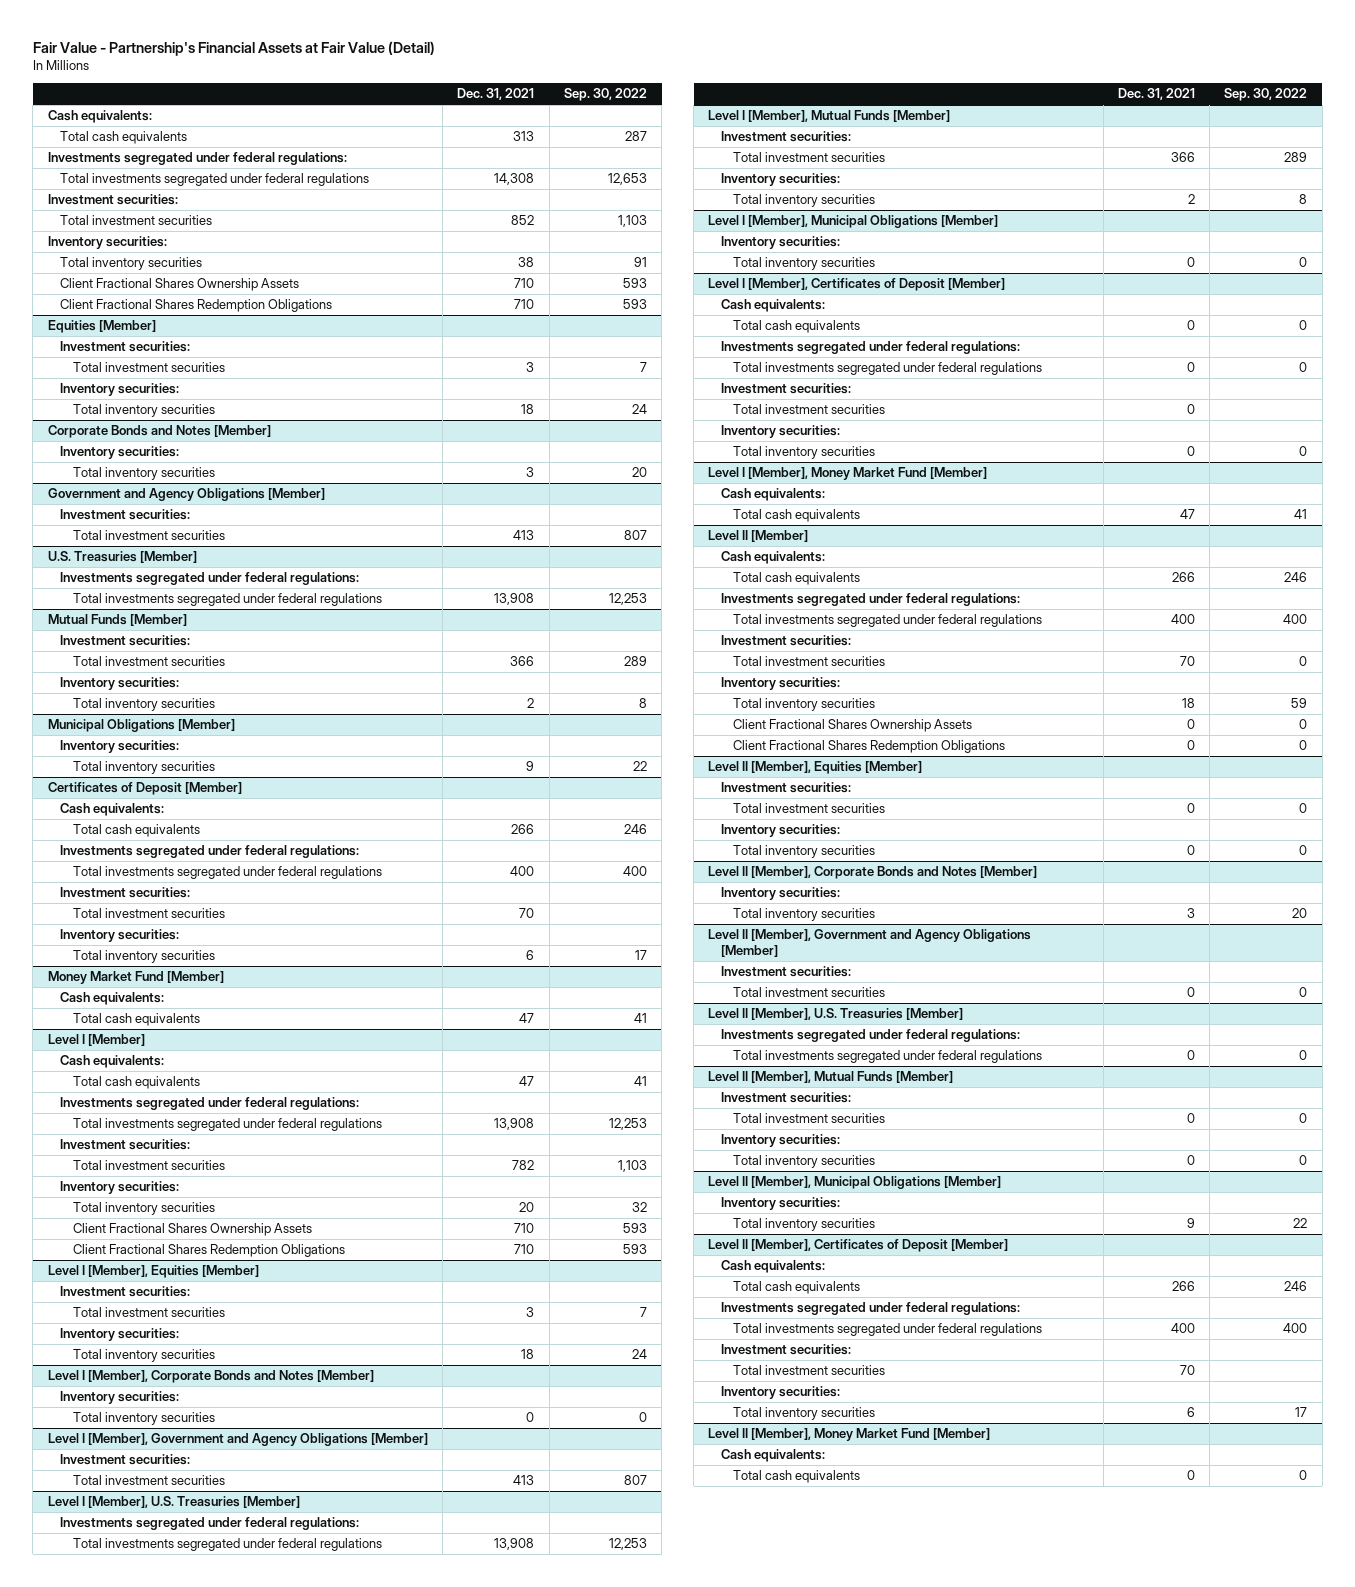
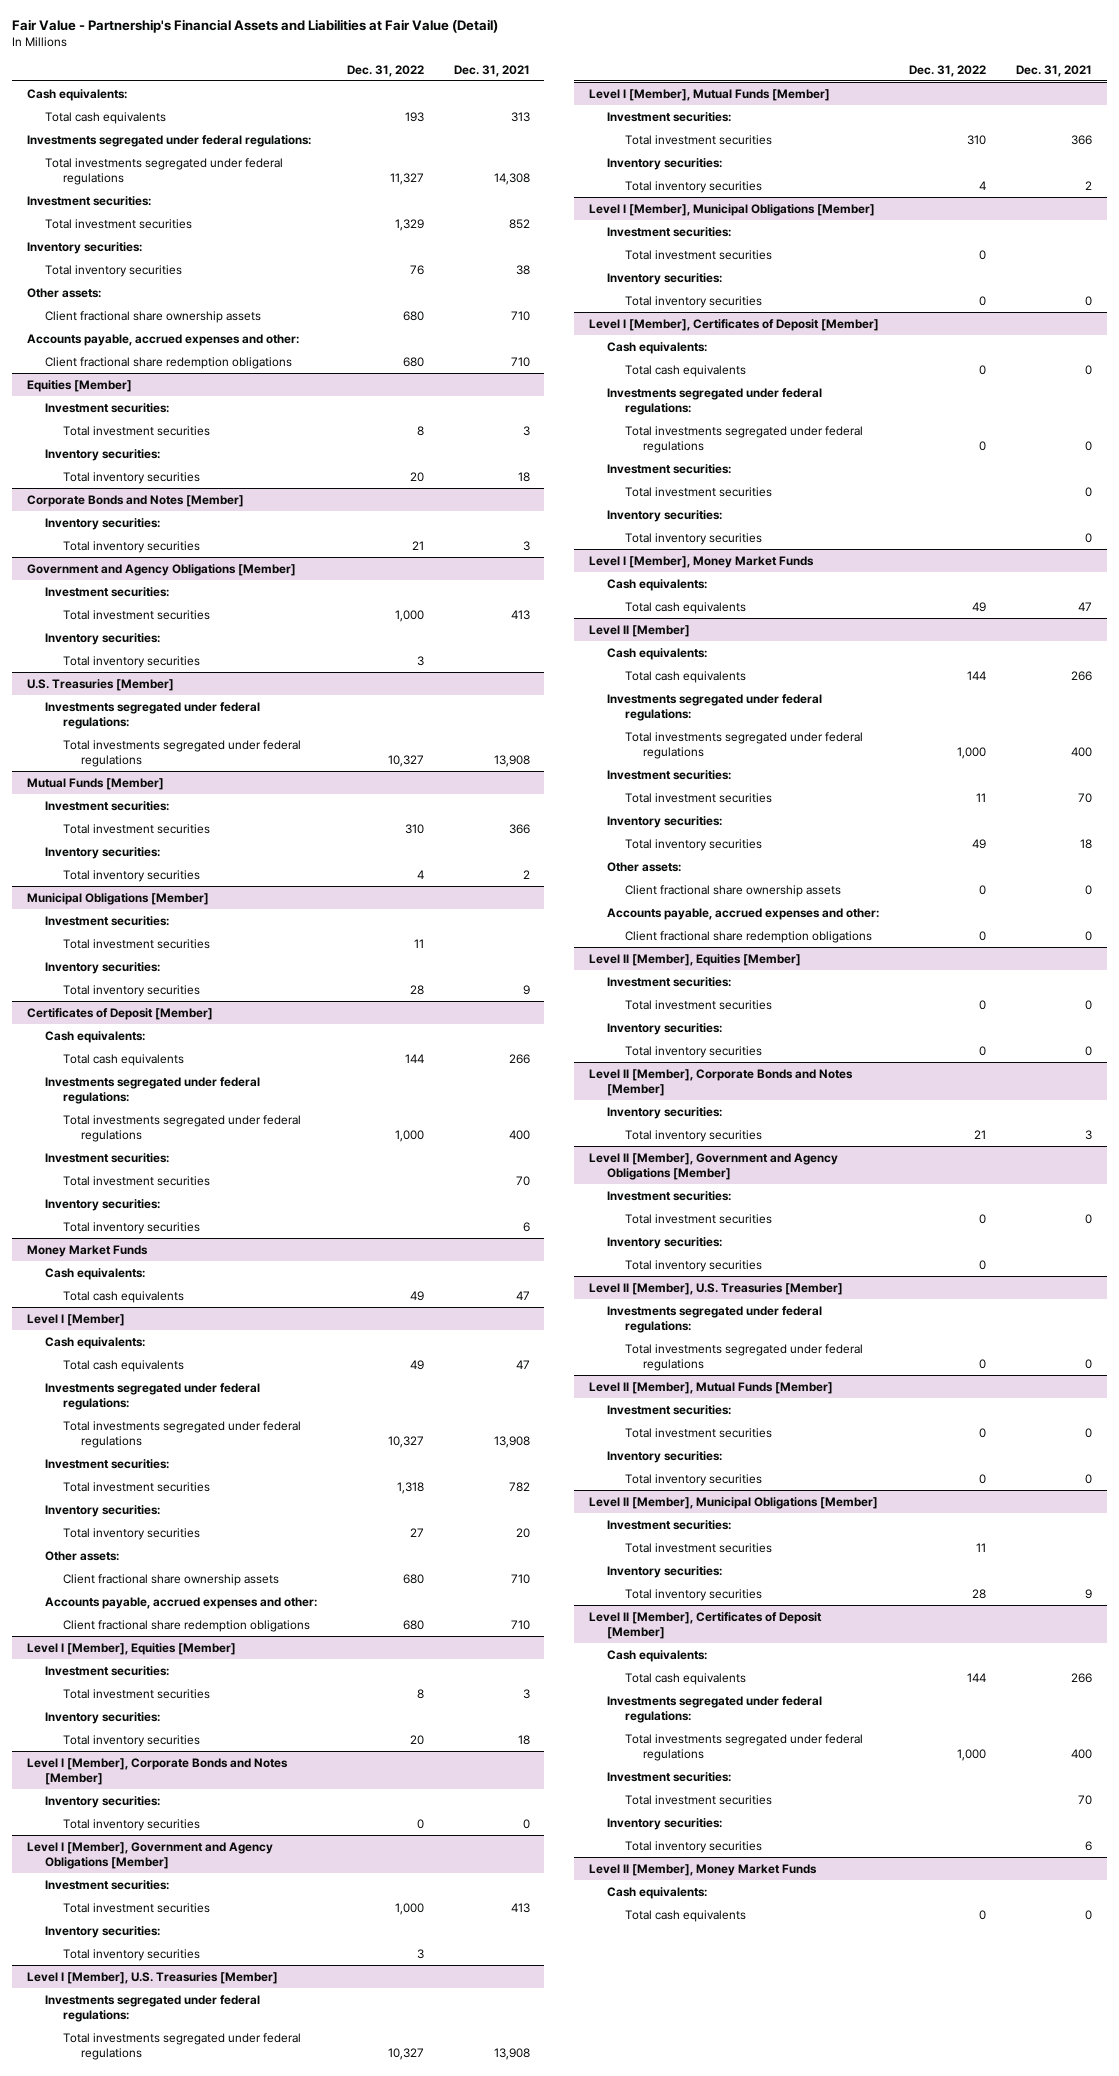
[32,40,435,56] Fair Value - Partnership's Financial Assets at Fair Value (Detail) -> [11,19,498,34] Fair Value - Partnership's Financial Assets and Liabilities at Fair Value (Detail)
[563,88,647,102] Sep. 30, 2022 -> none
none -> [346,64,424,77] Dec. 31, 2022
none -> [26,287,101,298] Other assets:
[60,278,300,292] Client Fractional Shares Ownership Assets -> [44,310,261,323] Client fractional share ownership assets
none -> [26,333,299,346] Accounts payable, accrued expenses and other:
[60,299,333,313] Client Fractional Shares Redemption Obligations -> [44,356,292,369] Client fractional share redemption obligations
none -> [44,632,160,645] Inventory securities:
none -> [63,655,201,668] Total inventory securities
none -> [44,915,169,926] Investment securities:
none -> [63,938,211,949] Total investment securities
[47,971,224,985] Money Market Fund [Member] -> [26,1244,148,1257] Money Market Funds
none -> [44,1550,119,1561] Other assets:
[72,1223,312,1237] Client Fractional Shares Ownership Assets -> [63,1573,280,1586] Client fractional share ownership assets
none -> [44,1596,317,1609] Accounts payable, accrued expenses and other:
[72,1244,345,1258] Client Fractional Shares Redemption Obligations -> [63,1619,311,1632] Client fractional share redemption obligations
none -> [44,1925,160,1938] Inventory securities:
none -> [63,1948,201,1961] Total inventory securities
none -> [607,226,732,237] Investment securities:
none -> [625,249,773,260] Total investment securities
[708,467,988,481] Level I [Member], Money Market Fund [Member] -> [589,555,815,568] Level I [Member], Money Market Funds
none -> [607,861,682,872] Other assets:
[733,719,973,733] Client Fractional Shares Ownership Assets -> [625,884,842,897] Client fractional share ownership assets
none -> [607,907,880,920] Accounts payable, accrued expenses and other:
[733,740,1006,754] Client Fractional Shares Redemption Obligations -> [625,930,873,943] Client fractional share redemption obligations
none -> [607,1236,723,1249] Inventory securities:
none -> [625,1259,763,1272] Total inventory securities
none -> [607,1519,732,1530] Investment securities:
none -> [625,1542,773,1553] Total investment securities
[708,1428,991,1442] Level II [Member], Money Market Fund [Member] -> [589,1863,818,1876] Level II [Member], Money Market Funds

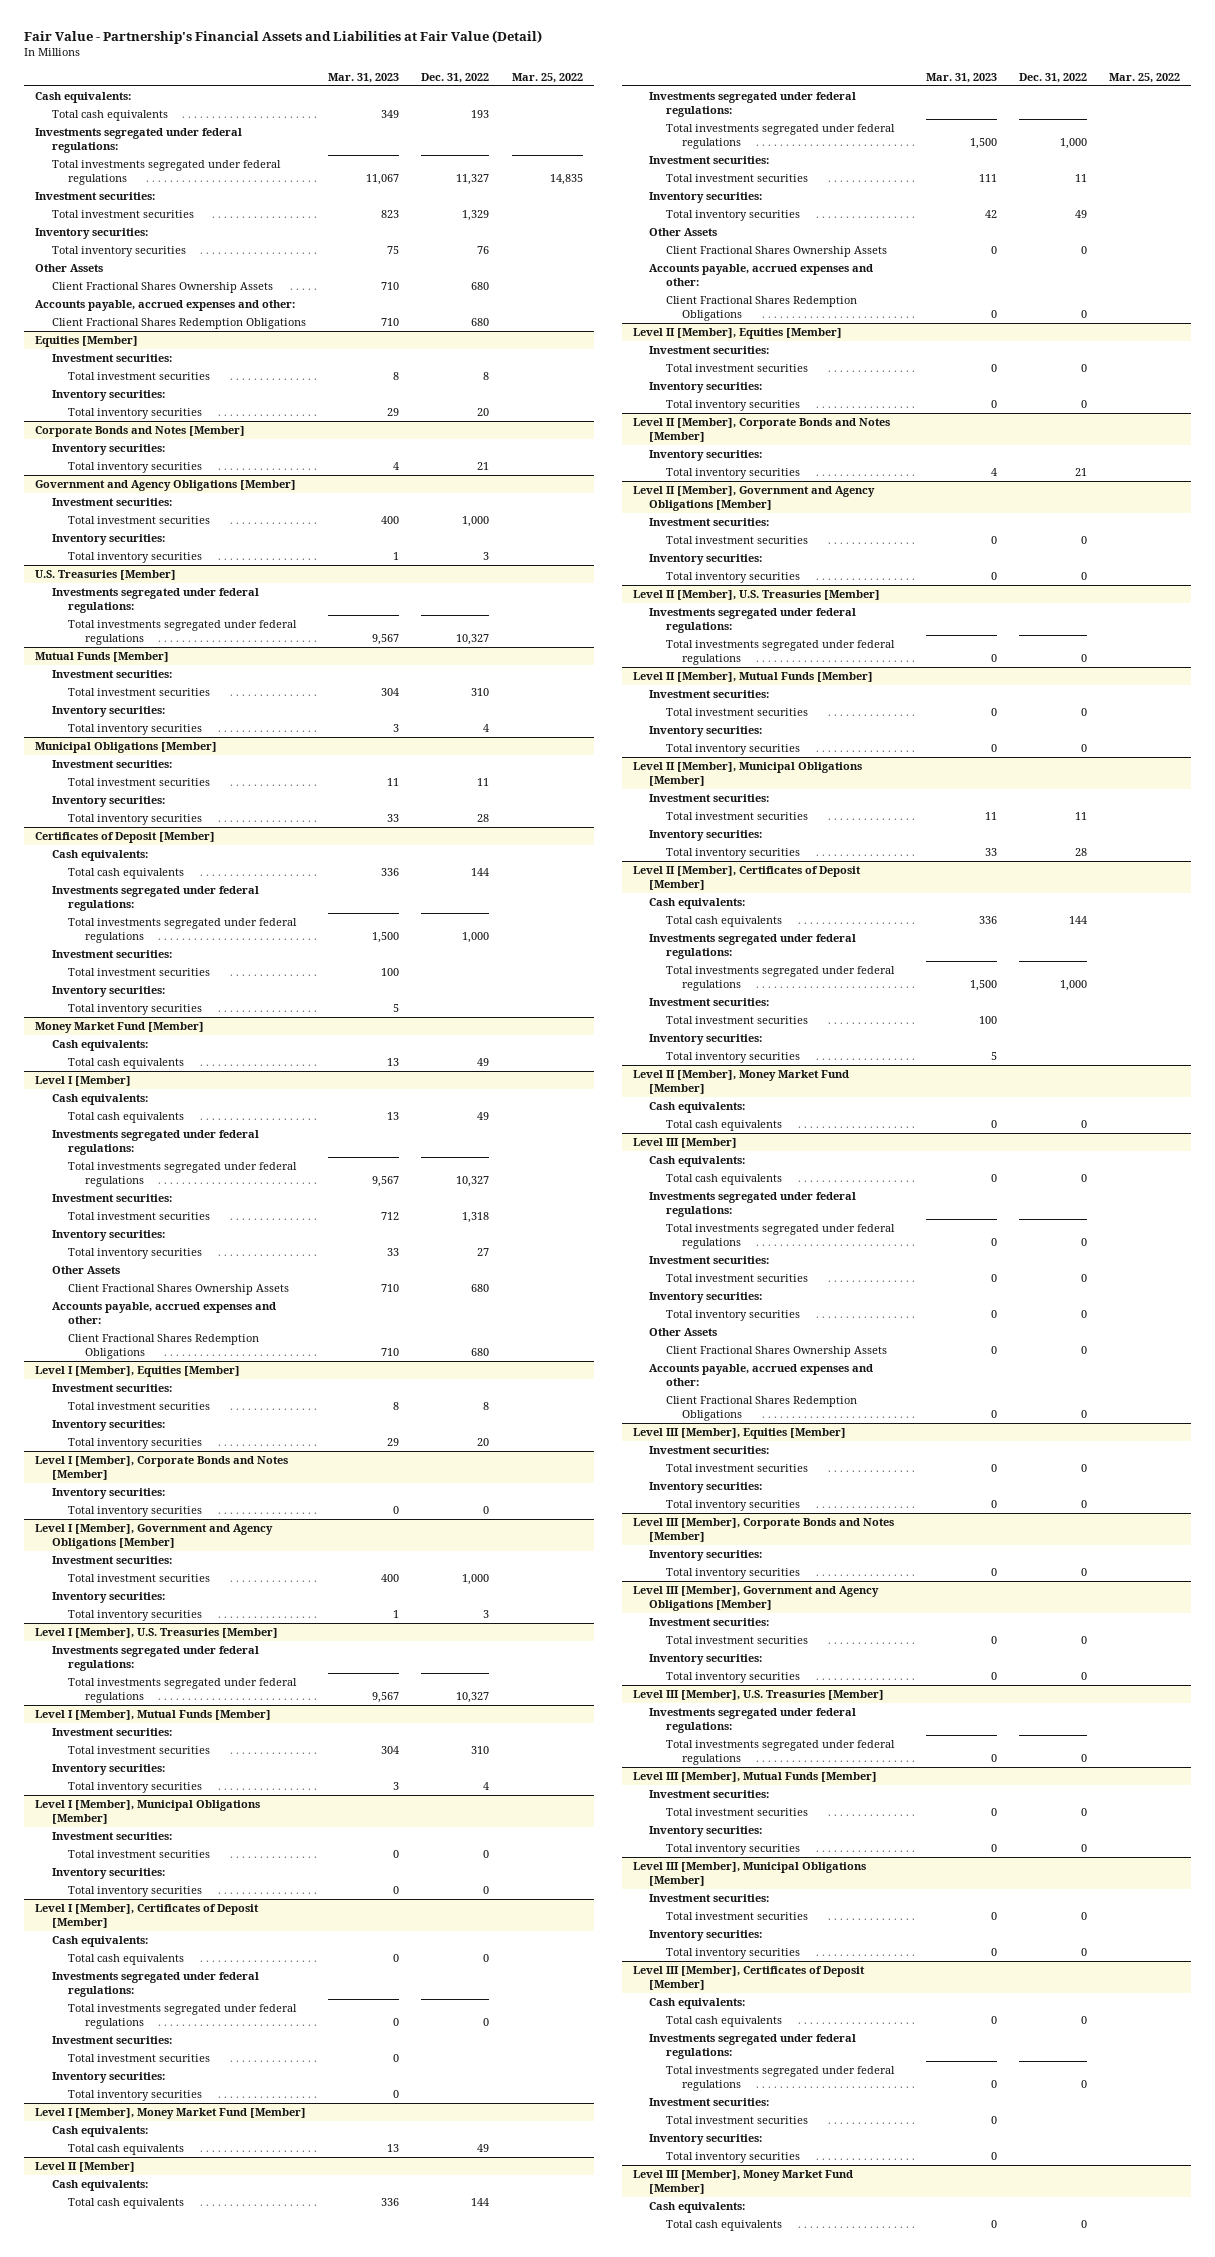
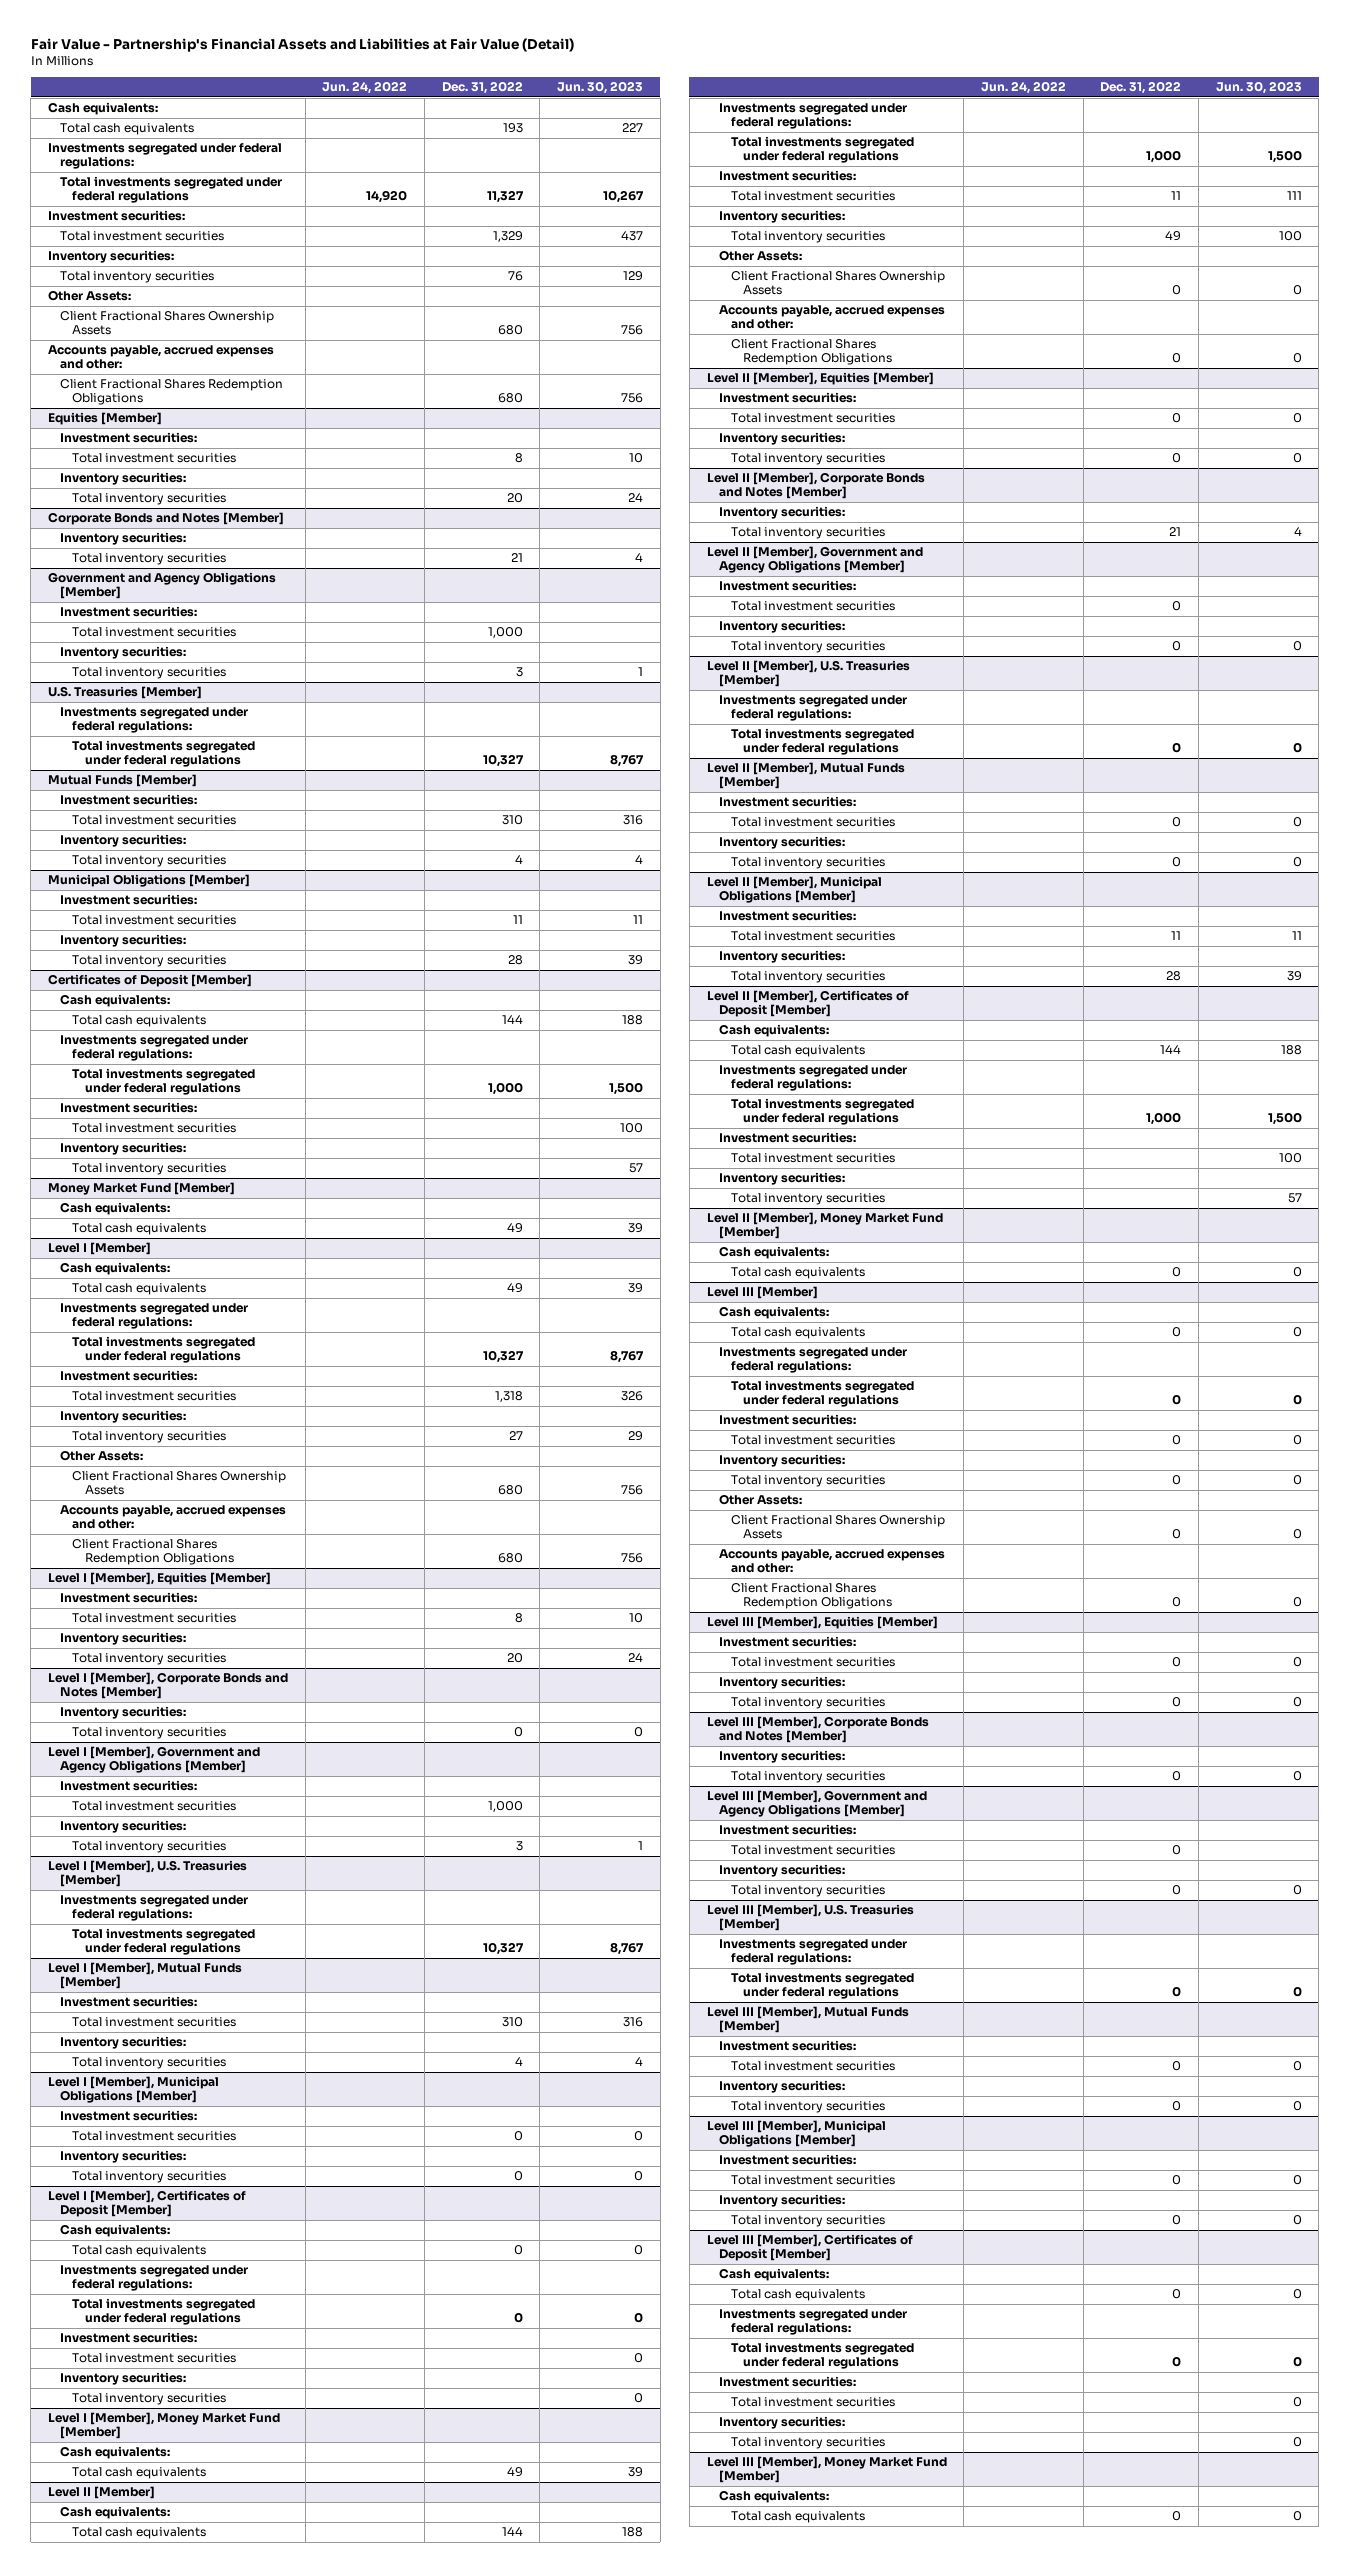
[328,72,400,83] Mar. 31, 2023 -> none
[511,72,583,83] Mar. 25, 2022 -> none
none -> [322,80,408,94] Jun. 24, 2022
none -> [556,80,643,94] Jun. 30, 2023
[35,264,104,273] Other Assets -> [47,290,131,302] Other Assets:
[51,1266,120,1275] Other Assets -> [60,1450,144,1462] Other Assets:
[649,228,718,237] Other Assets -> [718,250,802,262] Other Assets:
[649,1328,718,1337] Other Assets -> [718,1494,802,1506] Other Assets:

